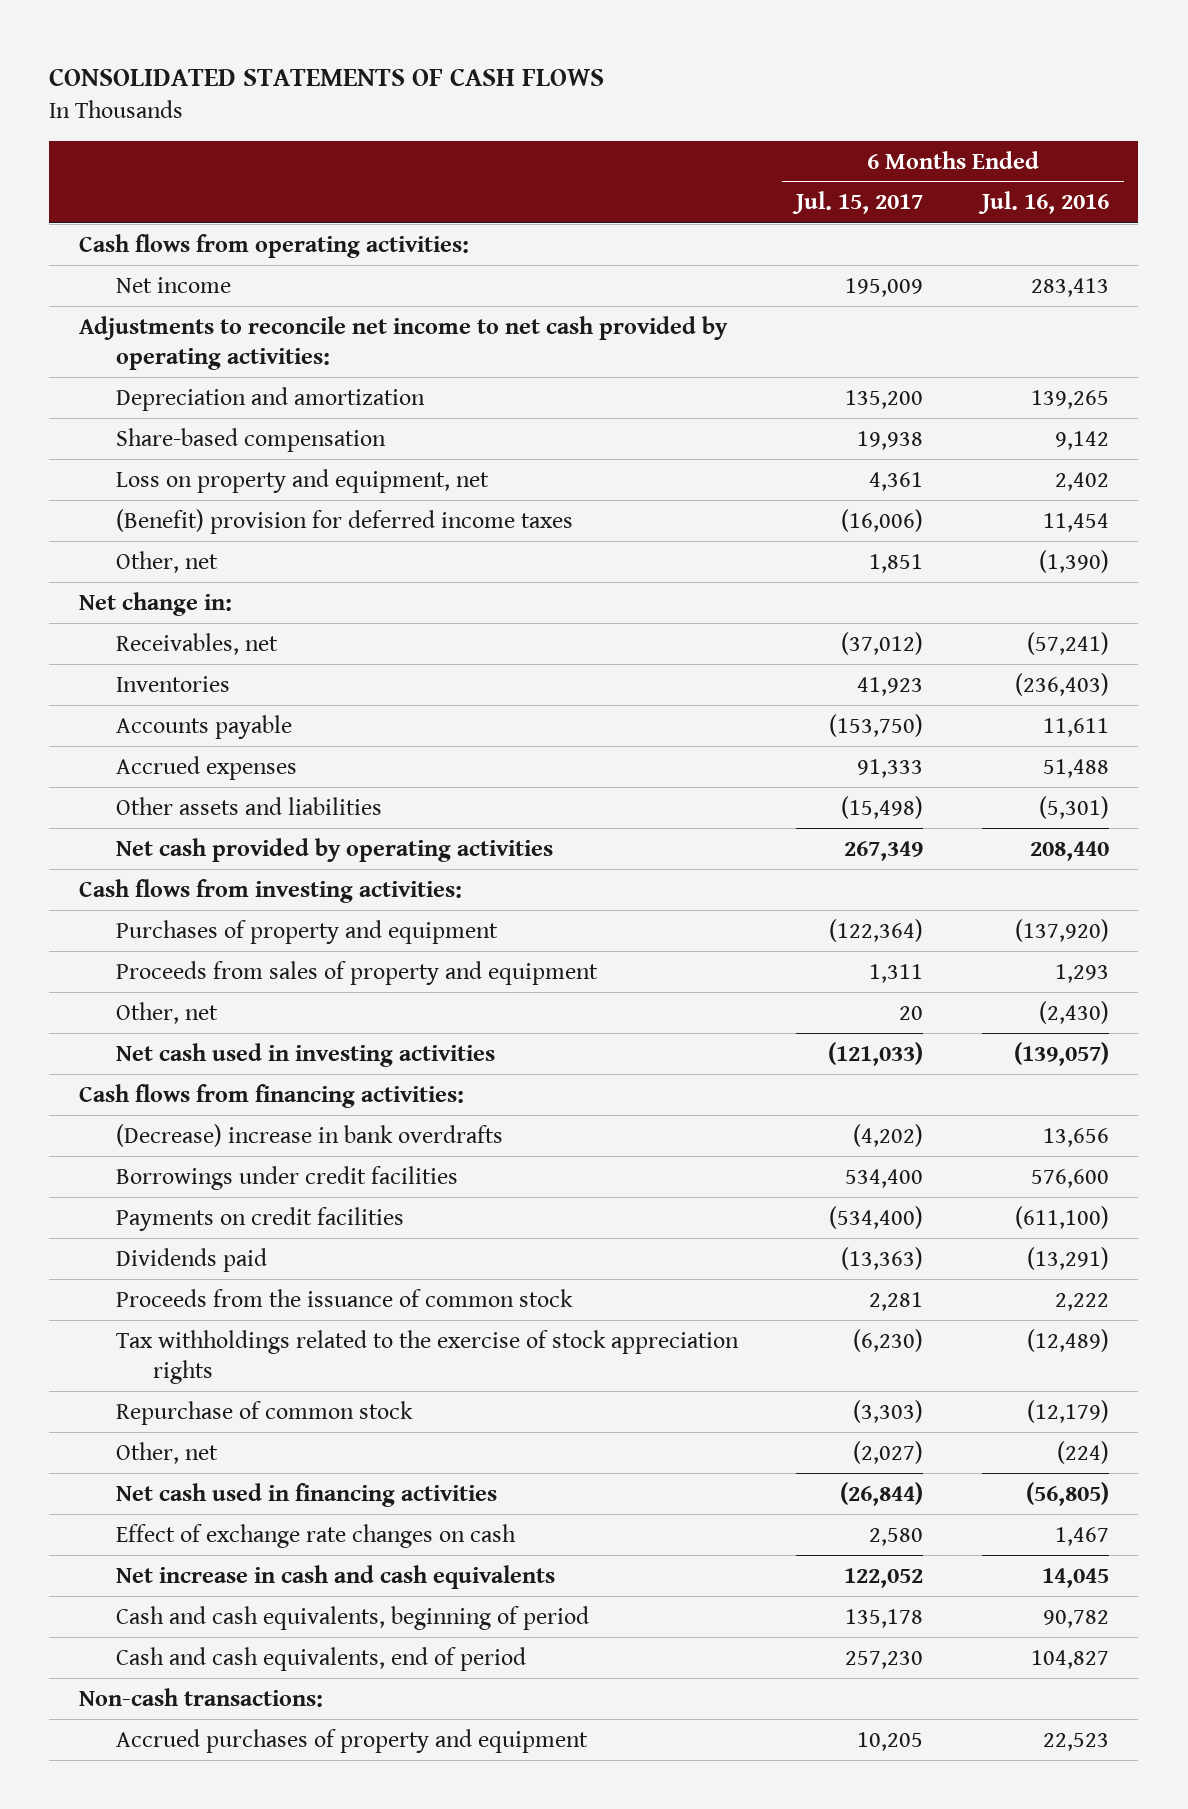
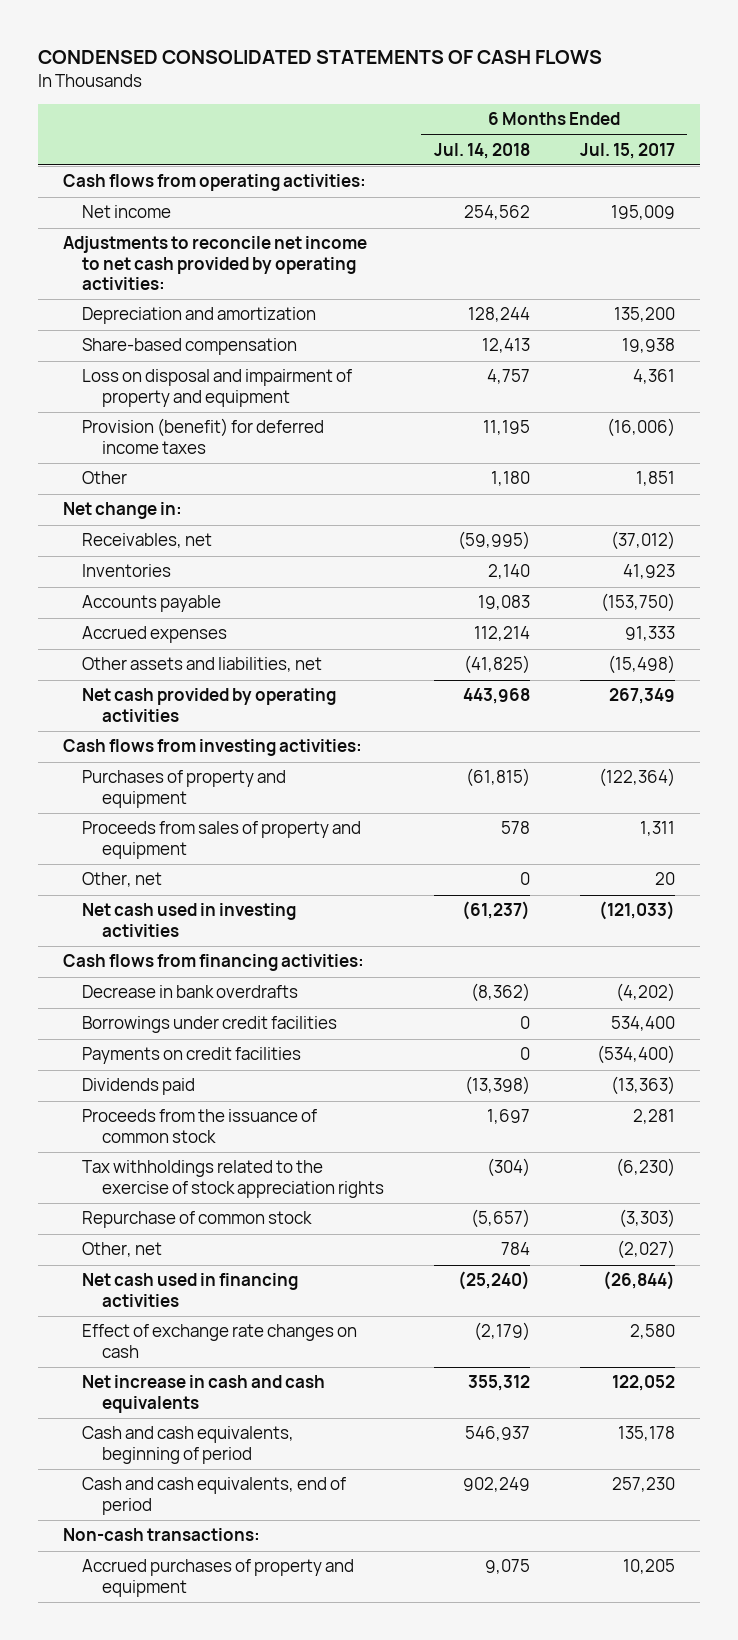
[49,67,605,86] CONSOLIDATED STATEMENTS OF CASH FLOWS -> [37,50,602,65] CONDENSED CONSOLIDATED STATEMENTS OF CASH FLOWS
[977,191,1109,215] Jul. 16, 2016 -> none
none -> [433,142,530,159] Jul. 14, 2018
[115,468,489,493] Loss on property and equipment, net -> [82,369,353,407] Loss on disposal and impairment of property and equipment
[115,508,573,534] (Benefit) provision for deferred income taxes -> [82,418,325,454] Provision (benefit) for deferred income taxes
[115,550,218,573] Other, net -> [82,471,128,485] Other
[115,796,382,815] Other assets and liabilities -> [82,657,323,673] Other assets and liabilities, net
[115,1123,503,1147] (Decrease) increase in bank overdrafts -> [82,985,299,999] Decrease in bank overdrafts

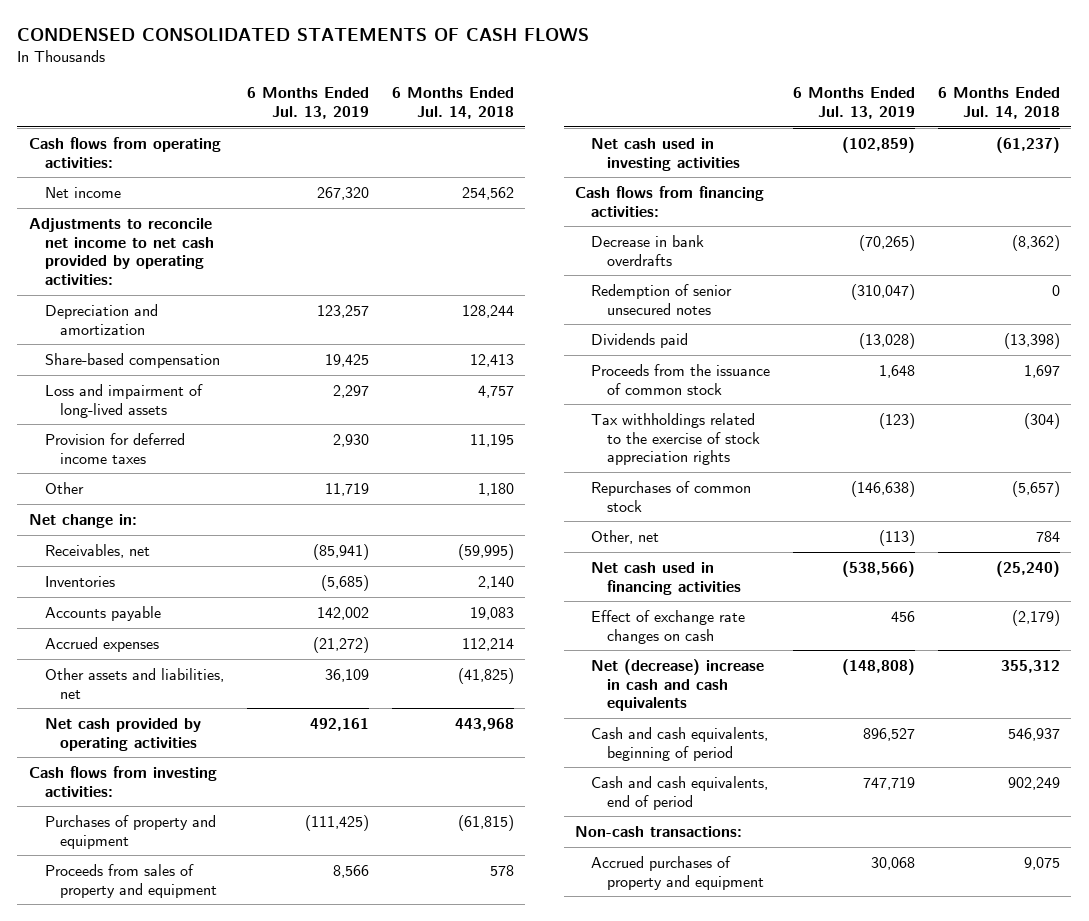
[579,142,675,159] Jul. 15, 2017 -> none
none -> [246,86,369,119] 6 Months Ended Jul. 13, 2019
[82,369,353,407] Loss on disposal and impairment of property and equipment -> [44,383,203,418] Loss and impairment of long-lived assets
[82,418,325,454] Provision (benefit) for deferred income taxes -> [44,432,185,464] Provision for deferred income taxes
[82,872,163,888] Other, net -> none
[82,1016,338,1034] Borrowings under credit facilities -> none
[82,1047,302,1065] Payments on credit facilities -> none
none -> [590,283,732,315] Redemption of senior unsecured notes
[82,1211,313,1229] Repurchase of common stock -> [590,480,751,512] Repurchases of common stock
[82,1375,326,1413] Net increase in cash and cash equivalents -> [590,658,764,712] Net (decrease) increase in cash and cash equivalents

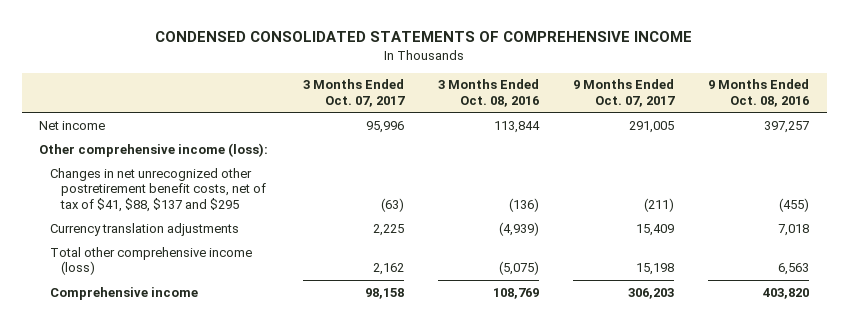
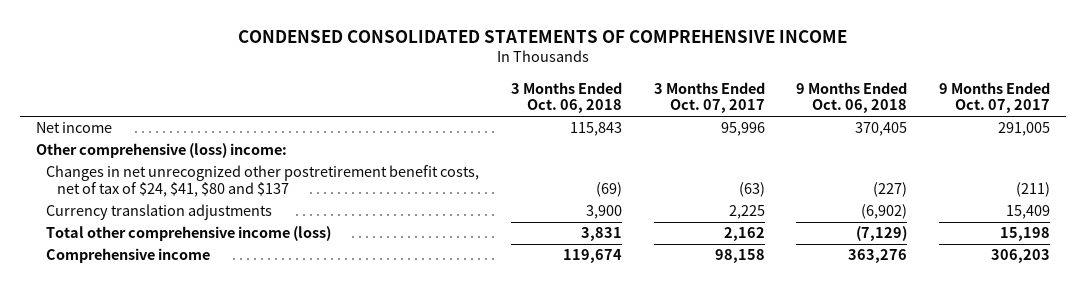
[437,79,539,108] 3 Months Ended Oct. 08, 2016 -> none
[708,79,810,108] 9 Months Ended Oct. 08, 2016 -> none
none -> [511,81,623,114] 3 Months Ended Oct. 06, 2018
none -> [796,81,908,114] 9 Months Ended Oct. 06, 2018
[39,142,269,157] Other comprehensive income (loss): -> [35,143,287,159] Other comprehensive (loss) income:
[50,167,266,212] Changes in net unrecognized other postretirement benefit costs, net of tax of $41, $88, $137 and $295 -> [46,165,480,198] Changes in net unrecognized other postretirement benefit costs, net of tax of $24, $41, $80 and $137

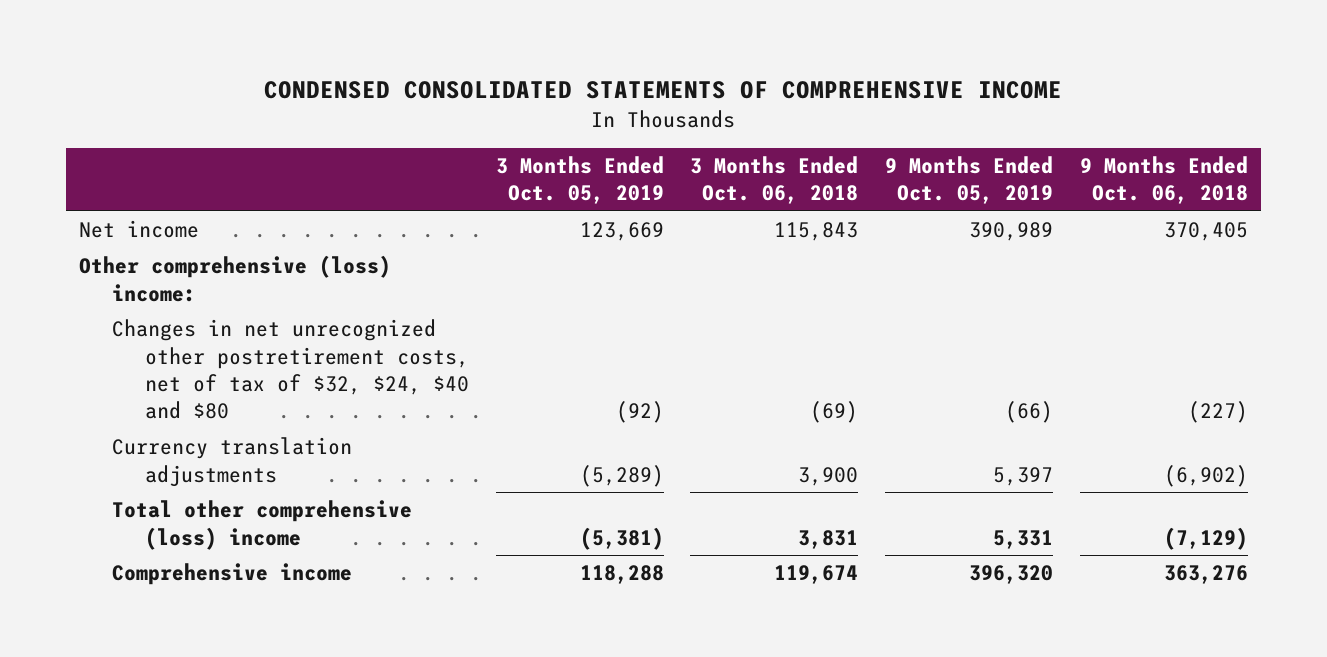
[653,81,765,114] 3 Months Ended Oct. 07, 2017 -> none
[938,81,1050,114] 9 Months Ended Oct. 07, 2017 -> none
none -> [495,155,664,205] 3 Months Ended Oct. 05, 2019
none -> [885,155,1054,205] 9 Months Ended Oct. 05, 2019
[46,165,480,198] Changes in net unrecognized other postretirement benefit costs, net of tax of $24, $41, $80 and $137 -> [111,319,469,420] Changes in net unrecognized other postretirement costs, net of tax of $32, $24, $40 and $80
[46,226,332,242] Total other comprehensive income (loss) -> [111,500,412,550] Total other comprehensive (loss) income

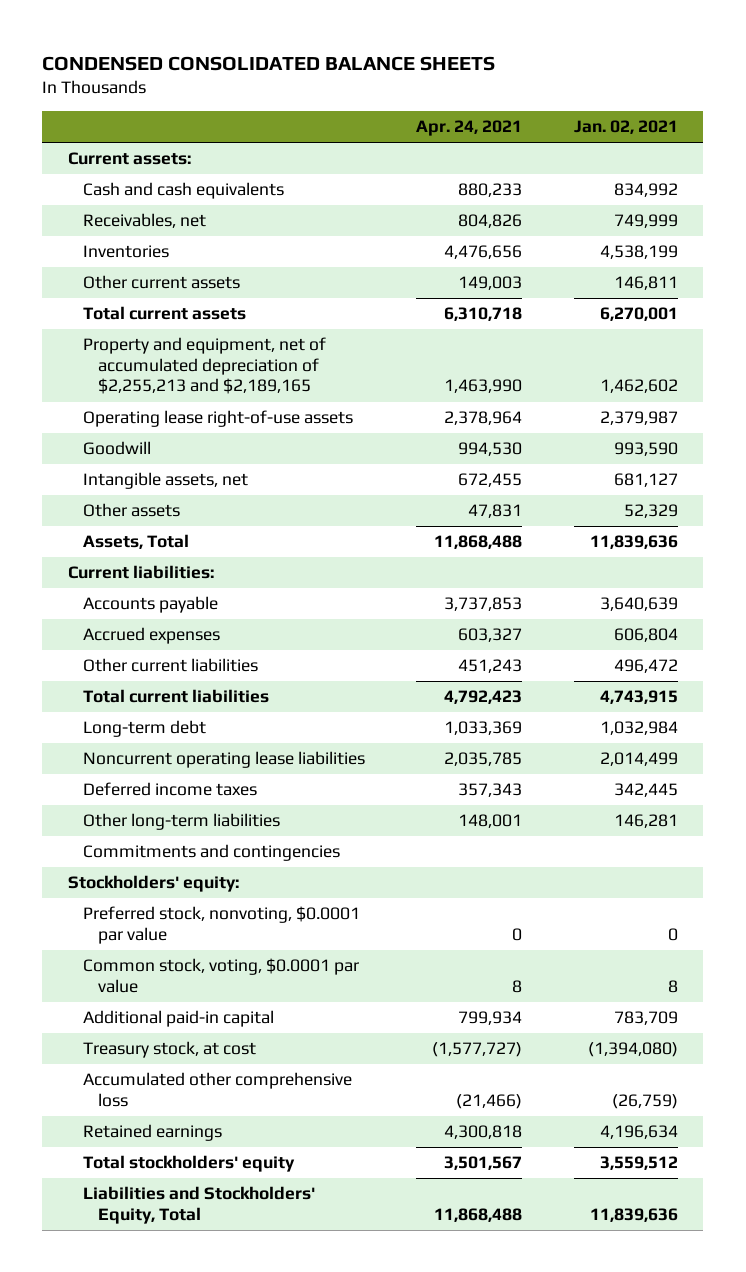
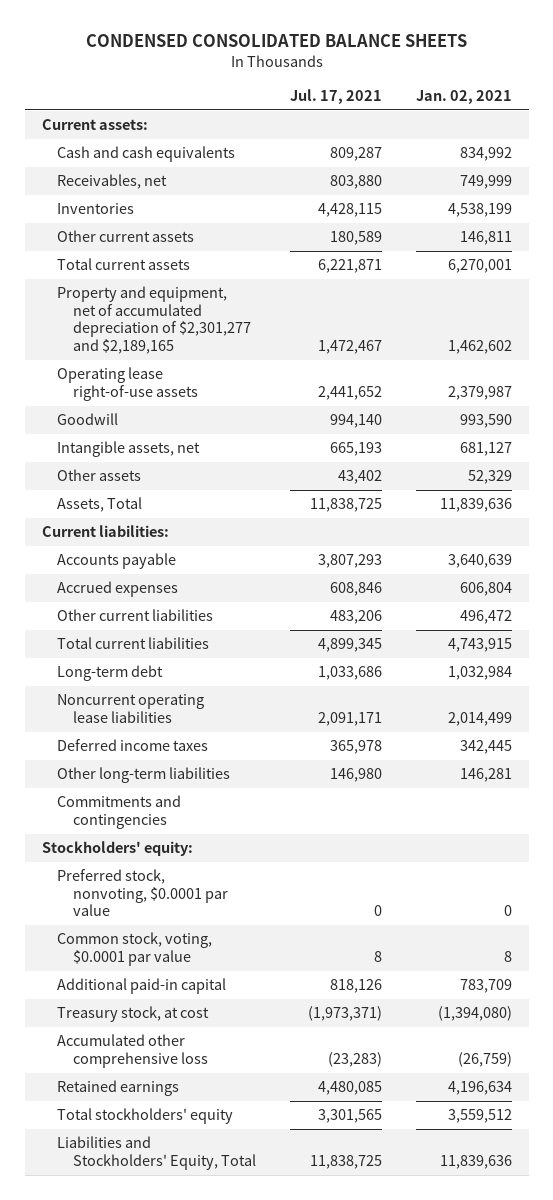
[416,120,523,137] Apr. 24, 2021 -> none
none -> [289,88,382,104] Jul. 17, 2021
[83,337,327,395] Property and equipment, net of accumulated depreciation of $2,255,213 and $2,189,165 -> [57,286,251,354] Property and equipment, net of accumulated depreciation of $2,301,277 and $2,189,165

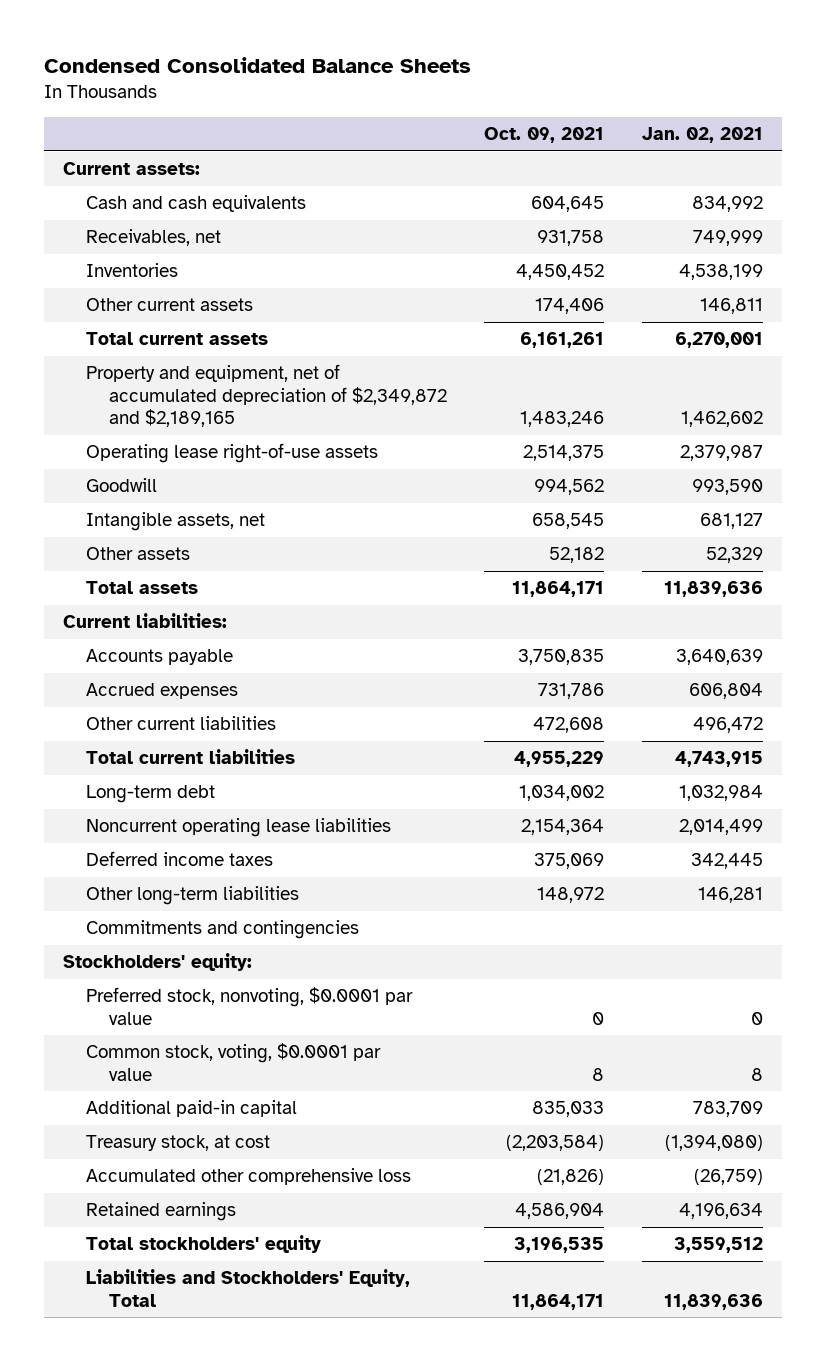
[85,34,467,48] CONDENSED CONSOLIDATED BALANCE SHEETS -> [44,57,472,74] Condensed Consolidated Balance Sheets
[289,88,382,104] Jul. 17, 2021 -> none
none -> [484,127,605,144] Oct. 09, 2021
[57,286,251,354] Property and equipment, net of accumulated depreciation of $2,301,277 and $2,189,165 -> [85,364,447,428] Property and equipment, net of accumulated depreciation of $2,349,872 and $2,189,165
[57,497,143,513] Assets, Total -> [85,581,198,595] Total assets

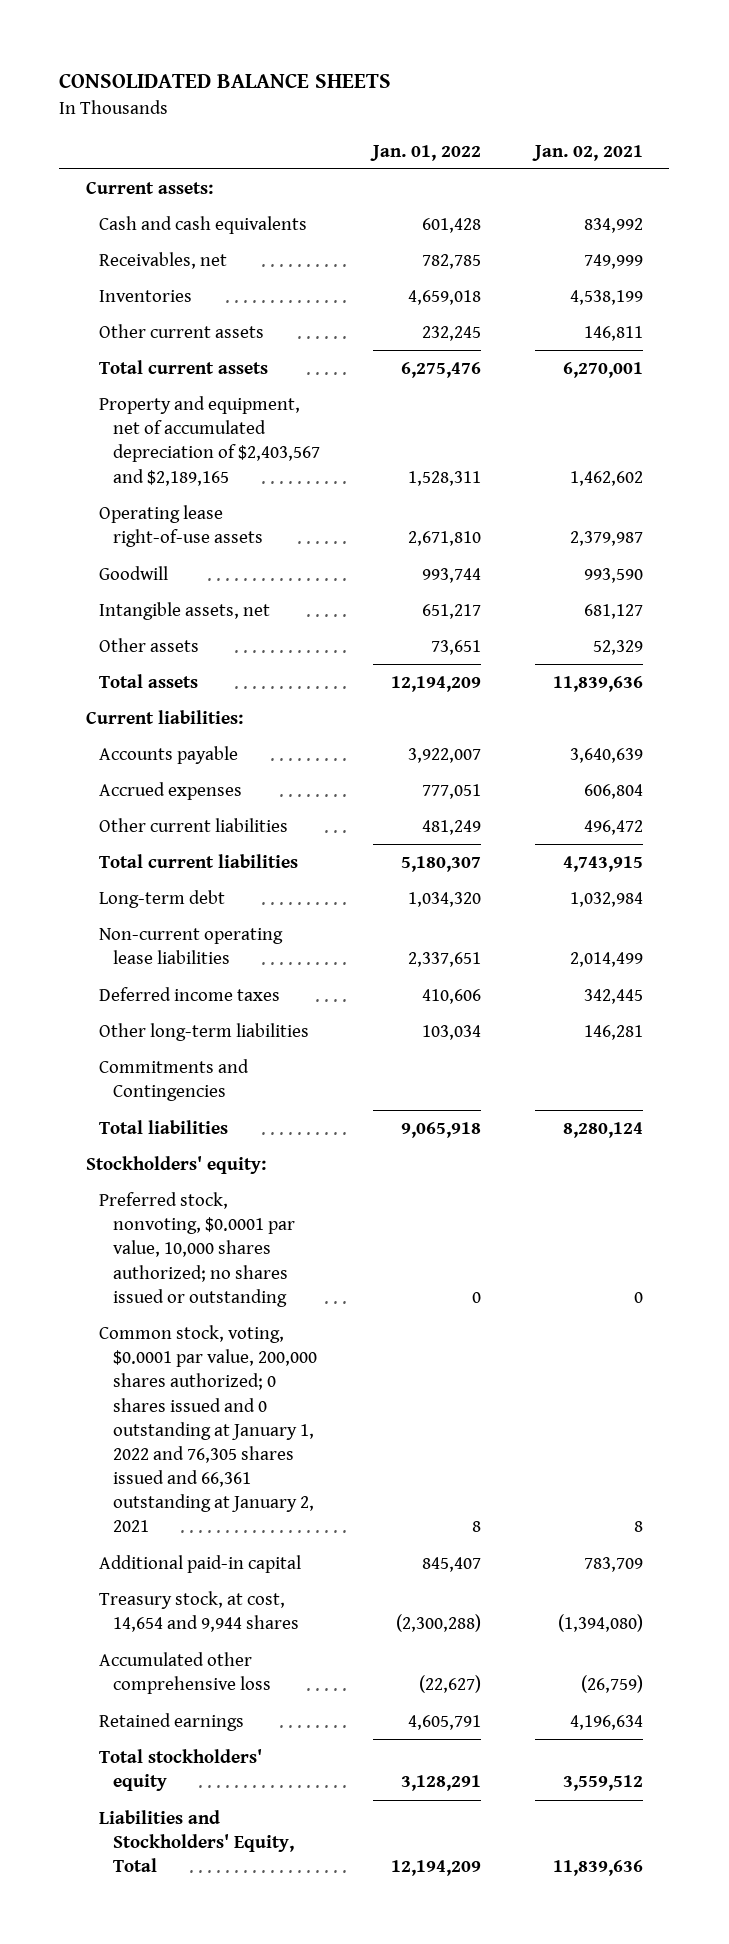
[44,57,472,74] Condensed Consolidated Balance Sheets -> [59,73,392,89] CONSOLIDATED BALANCE SHEETS
[484,127,605,144] Oct. 09, 2021 -> none
none -> [370,144,482,161] Jan. 01, 2022
[85,364,447,428] Property and equipment, net of accumulated depreciation of $2,349,872 and $2,189,165 -> [99,396,320,486] Property and equipment, net of accumulated depreciation of $2,403,567 and $2,189,165
[85,818,391,838] Noncurrent operating lease liabilities -> [99,928,284,965] Non-current operating lease liabilities
[85,920,359,940] Commitments and contingencies -> [99,1059,250,1102] Commitments and Contingencies
none -> [99,1120,229,1135] Total liabilities
[85,987,413,1025] Preferred stock, nonvoting, $0.0001 par value -> [99,1192,295,1307] Preferred stock, nonvoting, $0.0001 par value, 10,000 shares authorized; no shares issued or outstanding
[85,1043,381,1081] Common stock, voting, $0.0001 par value -> [99,1325,317,1533] Common stock, voting, $0.0001 par value, 200,000 shares authorized; 0 shares issued and 0 outstanding at January 1, 2022 and 76,305 shares issued and 66,361 outstanding at January 2, 2021
[85,1135,270,1152] Treasury stock, at cost -> [99,1591,299,1633] Treasury stock, at cost, 14,654 and 9,944 shares

